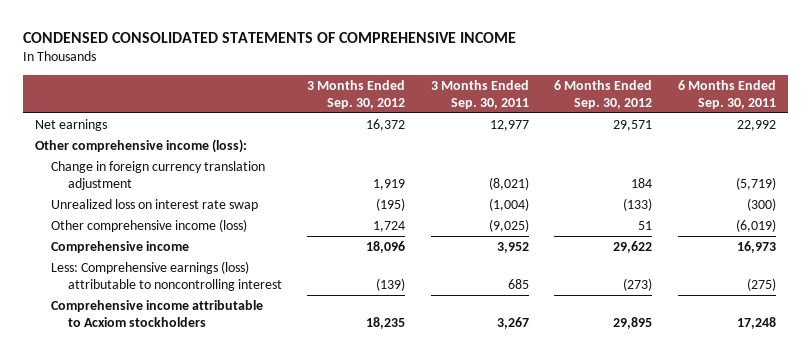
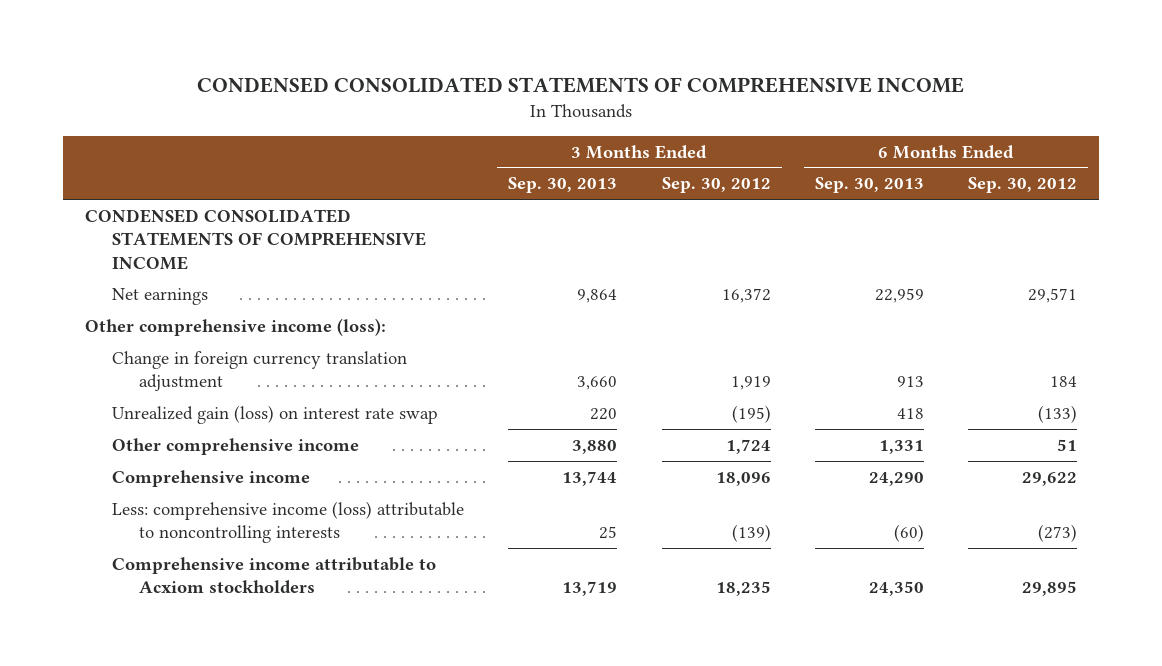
[430,79,529,109] 3 Months Ended Sep. 30, 2011 -> none
[677,79,776,109] 6 Months Ended Sep. 30, 2011 -> none
none -> [508,177,618,194] Sep. 30, 2013
none -> [814,177,924,194] Sep. 30, 2013
none -> [84,208,427,270] CONDENSED CONSOLIDATED STATEMENTS OF COMPREHENSIVE INCOME
[51,198,259,211] Unrealized loss on interest rate swap -> [112,404,439,424] Unrealized gain (loss) on interest rate swap
[51,218,248,232] Other comprehensive income (loss) -> [112,437,360,455] Other comprehensive income
[51,260,282,291] Less: Comprehensive earnings (loss) attributable to noncontrolling interest -> [112,500,465,544] Less: comprehensive income (loss) attributable to noncontrolling interests

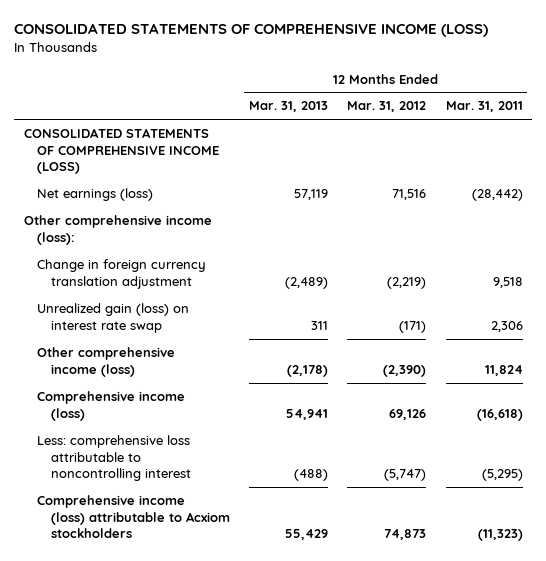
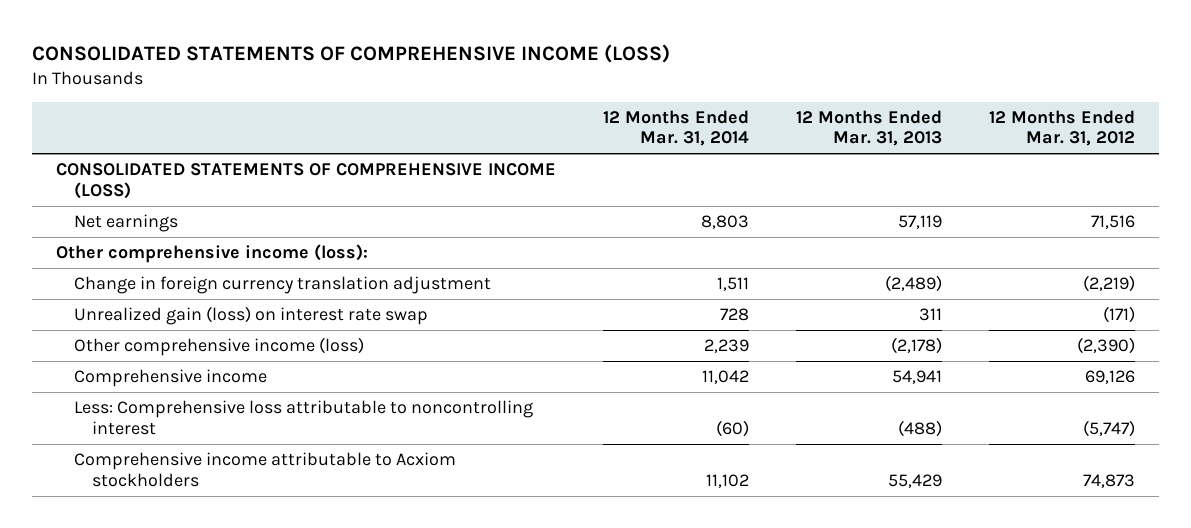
[445,101,523,113] Mar. 31, 2011 -> none
none -> [602,109,749,147] 12 Months Ended Mar. 31, 2014
[37,188,154,202] Net earnings (loss) -> [73,214,178,233] Net earnings
[37,391,186,421] Comprehensive income (loss) -> [73,369,267,388] Comprehensive income
[37,435,192,482] Less: comprehensive loss attributable to noncontrolling interest -> [73,400,533,435] Less: Comprehensive loss attributable to noncontrolling interest
[37,495,231,539] Comprehensive income (loss) attributable to Acxiom stockholders -> [73,452,456,487] Comprehensive income attributable to Acxiom stockholders

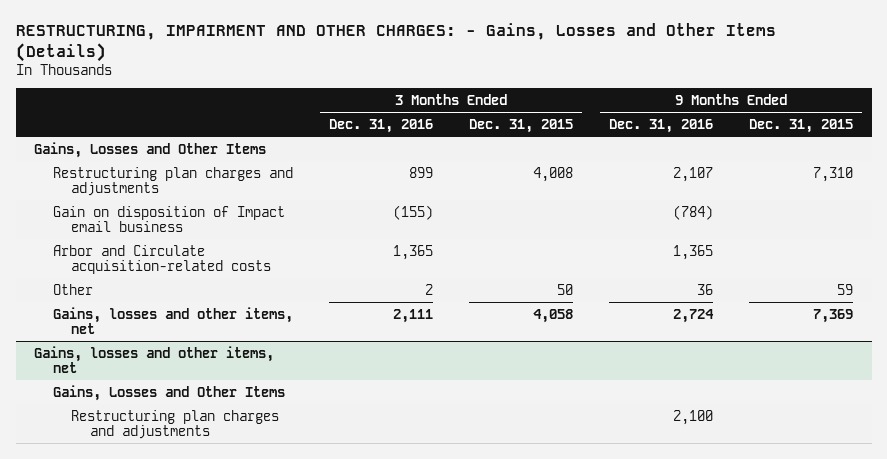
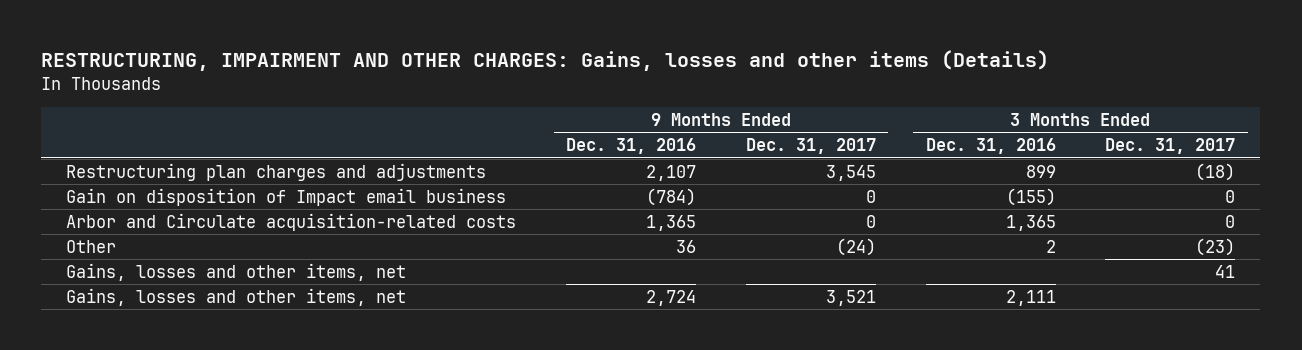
[15,23,776,63] RESTRUCTURING, IMPAIRMENT AND OTHER CHARGES: - Gains, Losses and Other Items (Details) -> [41,50,1050,72] RESTRUCTURING, IMPAIRMENT AND OTHER CHARGES: Gains, losses and other items (Details)
[469,118,574,133] Dec. 31, 2015 -> none
[749,118,854,133] Dec. 31, 2015 -> none
none -> [745,138,876,155] Dec. 31, 2017
none -> [1105,138,1236,155] Dec. 31, 2017
[33,141,266,158] Gains, Losses and Other Items -> none
none -> [66,262,407,281] Gains, losses and other items, net
[33,345,274,374] Gains, losses and other items, net -> none
[52,384,285,401] Gains, Losses and Other Items -> none
[71,409,280,440] Restructuring plan charges and adjustments -> none

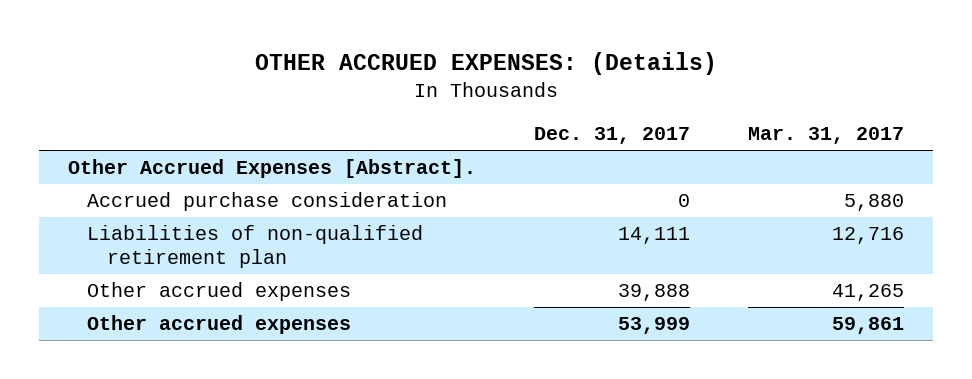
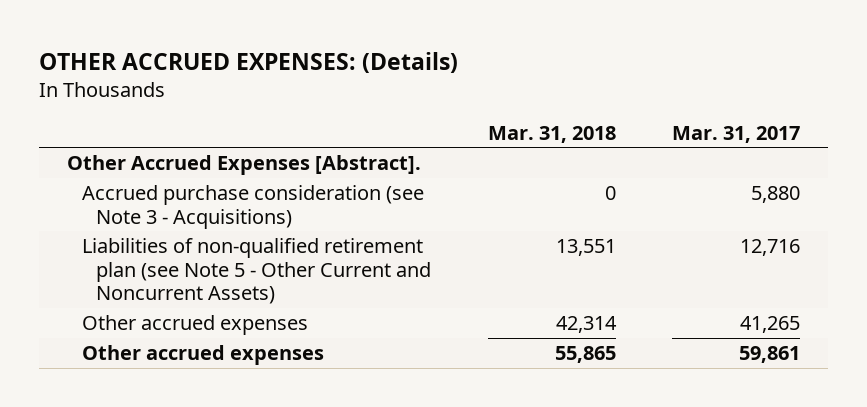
[533,127,690,145] Dec. 31, 2017 -> none
none -> [487,125,616,143] Mar. 31, 2018
[87,192,448,212] Accrued purchase consideration -> [81,185,424,229] Accrued purchase consideration (see Note 3 - Acquisitions)
[87,225,424,268] Liabilities of non-qualified retirement plan -> [81,238,432,305] Liabilities of non-qualified retirement plan (see Note 5 - Other Current and Noncurrent Assets)

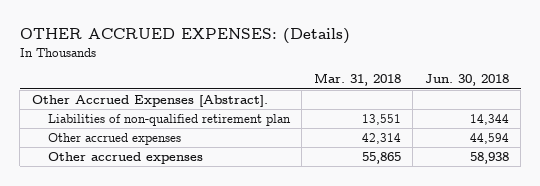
[671,125,800,143] Mar. 31, 2017 -> none
none -> [424,74,509,87] Jun. 30, 2018
[81,185,424,229] Accrued purchase consideration (see Note 3 - Acquisitions) -> none
[81,238,432,305] Liabilities of non-qualified retirement plan (see Note 5 - Other Current and Noncurrent Assets) -> [47,114,291,127] Liabilities of non-qualified retirement plan

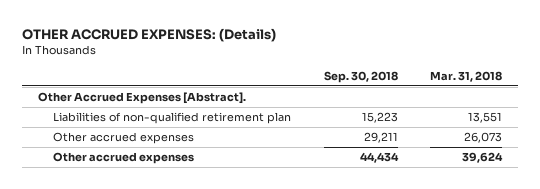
[424,74,509,87] Jun. 30, 2018 -> none
none -> [323,70,398,83] Sep. 30, 2018
[361,133,401,145] 42,314 -> [463,132,502,144] 26,073
[361,152,401,165] 55,865 -> [461,152,503,164] 39,624

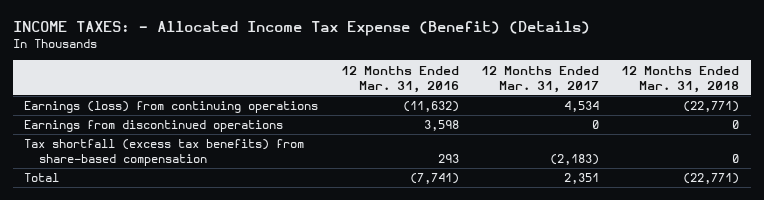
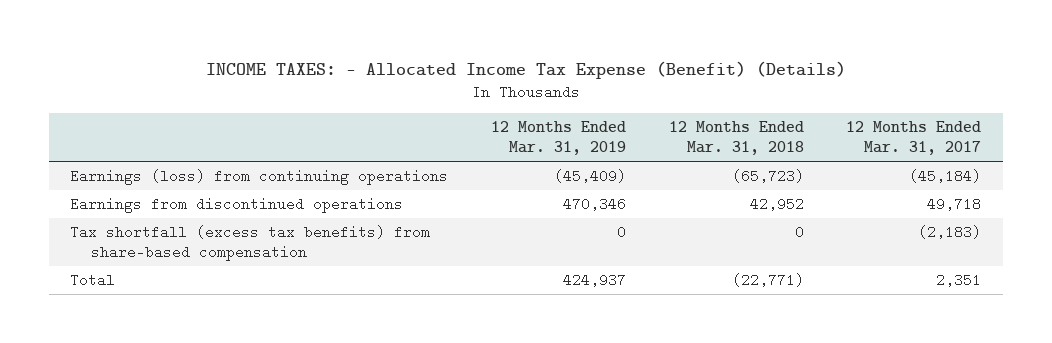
[340,65,459,93] 12 Months Ended Mar. 31, 2016 -> none
none -> [491,121,627,156] 12 Months Ended Mar. 31, 2019
[564,101,600,113] 4,534 -> [909,168,982,183] (45,184)
[683,101,740,113] (22,771) -> [731,168,804,183] (65,723)
[592,120,600,130] 0 -> [927,196,982,211] 49,718
[732,120,740,130] 0 -> [749,196,804,211] 42,952

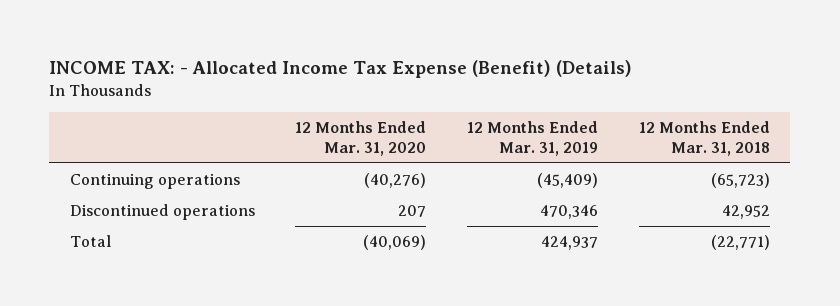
[205,60,846,79] INCOME TAXES: - Allocated Income Tax Expense (Benefit) (Details) -> [49,60,633,79] INCOME TAX: - Allocated Income Tax Expense (Benefit) (Details)
[846,121,982,156] 12 Months Ended Mar. 31, 2017 -> none
none -> [295,120,427,156] 12 Months Ended Mar. 31, 2020
[70,224,431,261] Tax shortfall (excess tax benefits) from share-based compensation -> none
[70,168,449,185] Earnings (loss) from continuing operations -> [69,173,240,190] Continuing operations
[70,196,404,213] Earnings from discontinued operations -> [69,204,255,221] Discontinued operations

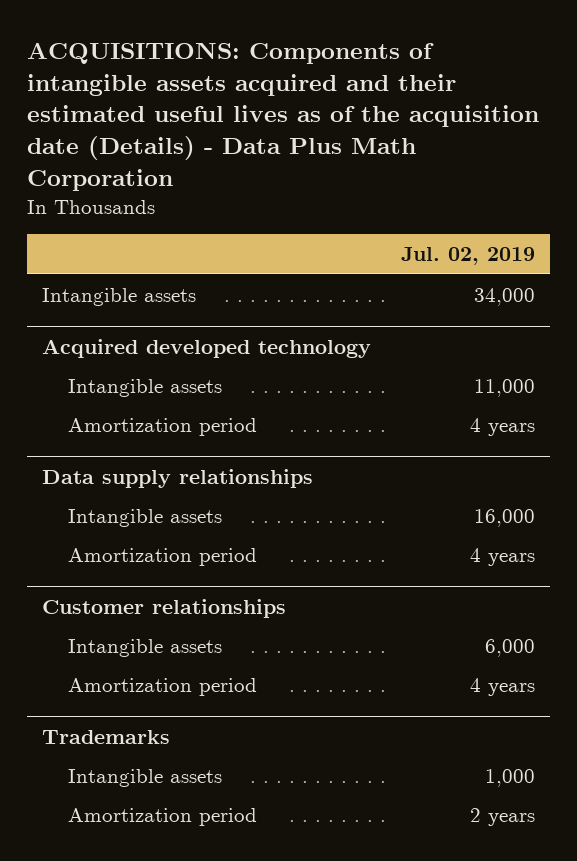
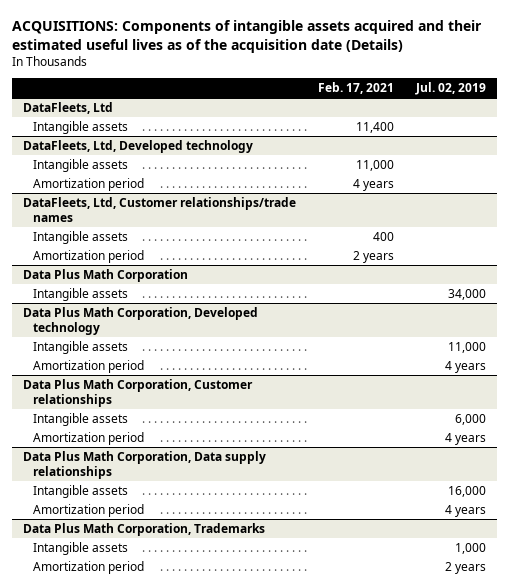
[27,41,540,192] ACQUISITIONS: Components of intangible assets acquired and their estimated useful lives as of the acquisition date (Details) - Data Plus Math Corporation -> [12,20,483,53] ACQUISITIONS: Components of intangible assets acquired and their estimated useful lives as of the acquisition date (Details)
none -> [318,82,395,95] Feb. 17, 2021
none -> [23,101,114,114] DataFleets, Ltd
none -> [33,120,129,134] Intangible assets
none -> [23,139,254,153] DataFleets, Ltd, Developed technology
none -> [33,158,129,172] Intangible assets
none -> [33,177,145,191] Amortization period
none -> [23,196,297,222] DataFleets, Ltd, Customer relationships/trade names
none -> [33,230,129,244] Intangible assets
none -> [33,249,145,263] Amortization period
none -> [23,268,189,282] Data Plus Math Corporation
[42,338,372,358] Acquired developed technology -> none
none -> [23,306,259,335] Data Plus Math Corporation, Developed technology
[42,468,314,488] Data supply relationships -> none
[67,508,222,527] Intangible assets -> none
[67,547,257,566] Amortization period -> none
[42,598,287,618] Customer relationships -> none
none -> [23,378,254,407] Data Plus Math Corporation, Customer relationships
[42,729,171,744] Trademarks -> none
none -> [23,450,267,479] Data Plus Math Corporation, Data supply relationships
none -> [33,484,129,498] Intangible assets
none -> [33,503,145,517] Amortization period
none -> [23,522,266,536] Data Plus Math Corporation, Trademarks

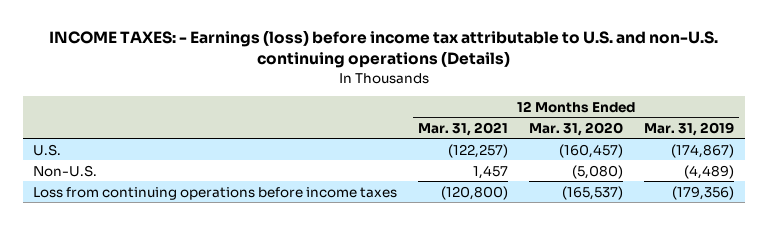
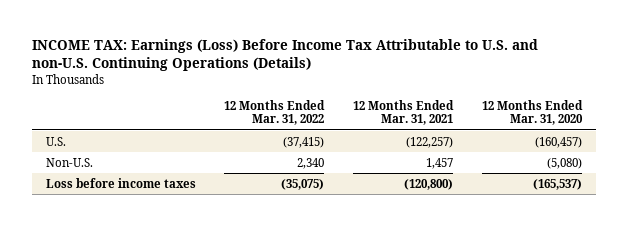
[48,30,718,69] INCOME TAXES: - Earnings (loss) before income tax attributable to U.S. and non-U.S. continuing operations (Details) -> [31,38,538,71] INCOME TAX: Earnings (Loss) Before Income Tax Attributable to U.S. and non-U.S. Continuing Operations (Details)
[644,121,735,136] Mar. 31, 2019 -> none
none -> [224,99,326,126] 12 Months Ended Mar. 31, 2022
[33,186,398,200] Loss from continuing operations before income taxes -> [45,177,196,188] Loss before income taxes

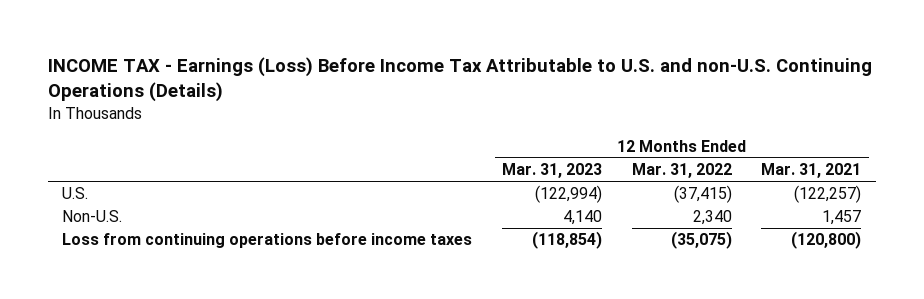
[31,38,538,71] INCOME TAX: Earnings (Loss) Before Income Tax Attributable to U.S. and non-U.S. Continuing Operations (Details) -> [47,57,872,103] INCOME TAX - Earnings (Loss) Before Income Tax Attributable to U.S. and non-U.S. Continuing Operations (Details)
[481,99,583,126] 12 Months Ended Mar. 31, 2020 -> none
none -> [502,163,603,179] Mar. 31, 2023
[45,177,196,188] Loss before income taxes -> [62,233,473,249] Loss from continuing operations before income taxes

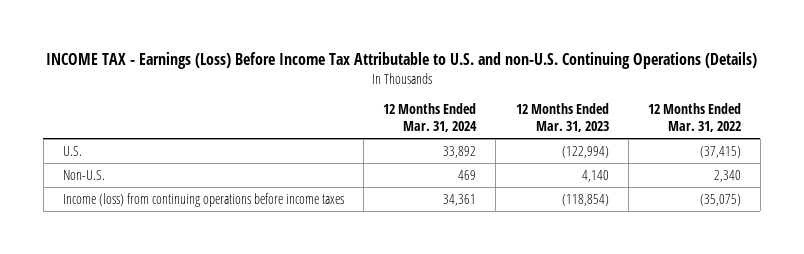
[761,163,862,179] Mar. 31, 2021 -> none
none -> [383,103,478,133] 12 Months Ended Mar. 31, 2024
[62,233,473,249] Loss from continuing operations before income taxes -> [63,192,345,207] Income (loss) from continuing operations before income taxes

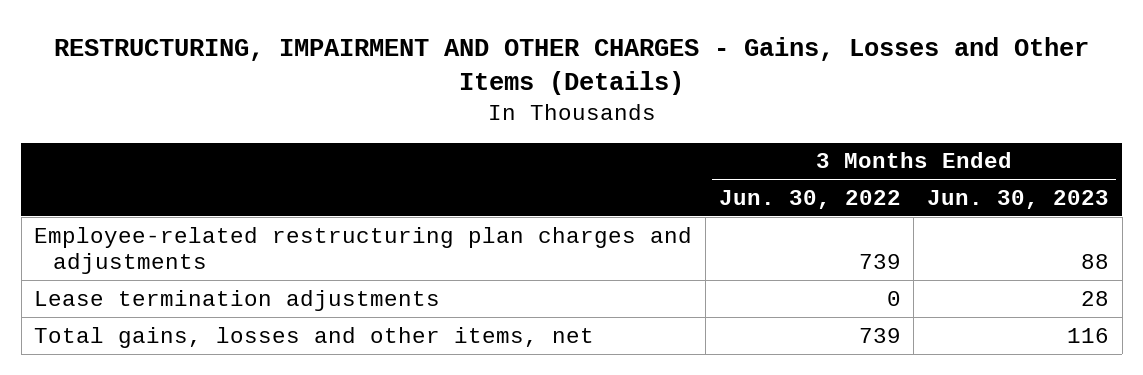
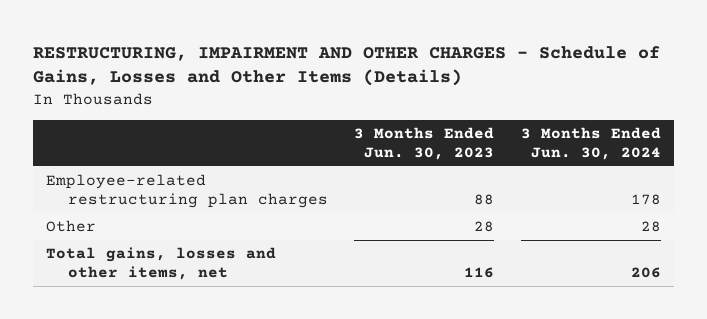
[53,36,1089,96] RESTRUCTURING, IMPAIRMENT AND OTHER CHARGES - Gains, Losses and Other Items (Details) -> [32,45,660,87] RESTRUCTURING, IMPAIRMENT AND OTHER CHARGES - Schedule of Gains, Losses and Other Items (Details)
[718,189,901,209] Jun. 30, 2022 -> none
none -> [520,126,661,160] 3 Months Ended Jun. 30, 2024
[34,289,441,311] Lease termination adjustments -> none
[34,226,693,275] Employee-related restructuring plan charges and adjustments -> [46,174,328,208] Employee-related restructuring plan charges
none -> [46,220,97,233] Other

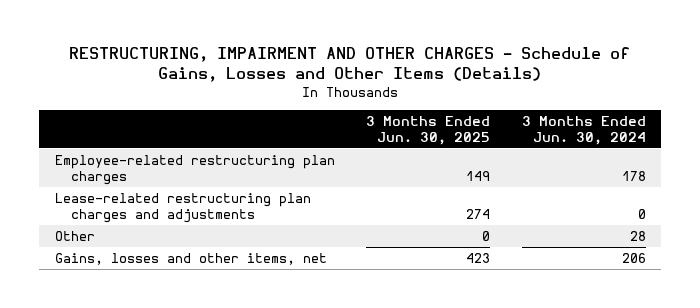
[354,126,495,160] 3 Months Ended Jun. 30, 2023 -> none
none -> [366,115,491,145] 3 Months Ended Jun. 30, 2025
none -> [54,192,311,224] Lease-related restructuring plan charges and adjustments
[46,247,277,280] Total gains, losses and other items, net -> [54,252,327,265] Gains, losses and other items, net

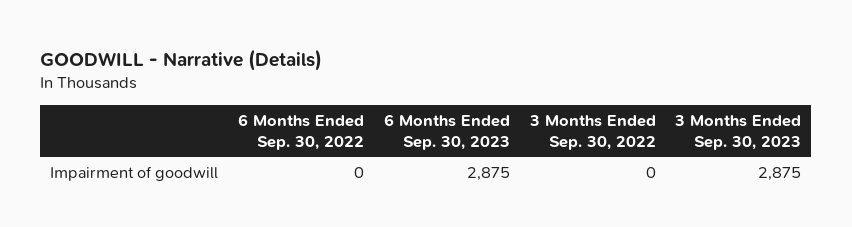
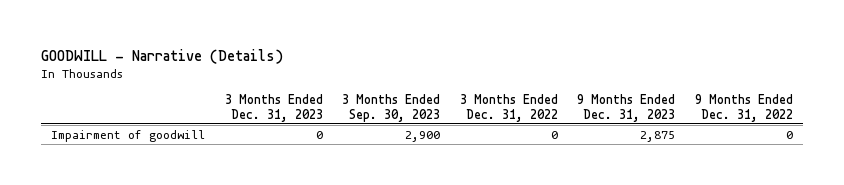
[237,113,364,151] 6 Months Ended Sep. 30, 2022 -> none
[383,113,510,151] 6 Months Ended Sep. 30, 2023 -> none
[528,114,656,151] 3 Months Ended Sep. 30, 2022 -> none
none -> [224,94,323,123] 3 Months Ended Dec. 31, 2023
none -> [459,94,558,123] 3 Months Ended Dec. 31, 2022
none -> [577,94,676,123] 9 Months Ended Dec. 31, 2023
none -> [694,94,793,123] 9 Months Ended Dec. 31, 2022
[758,166,802,181] 2,875 -> [405,130,441,142] 2,900

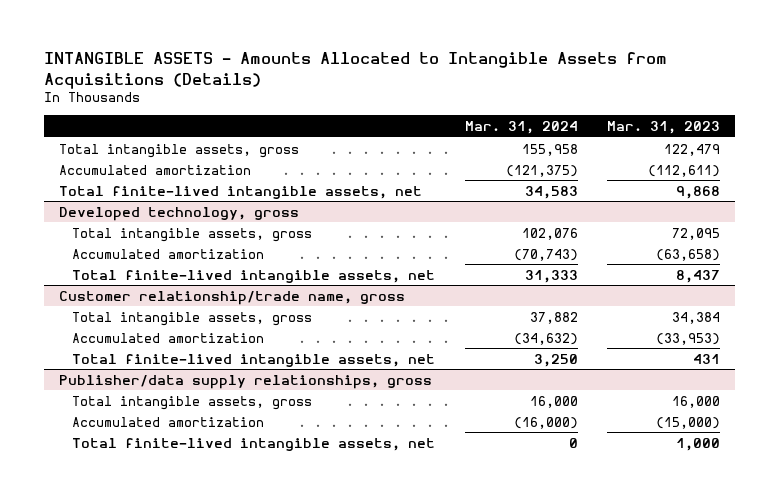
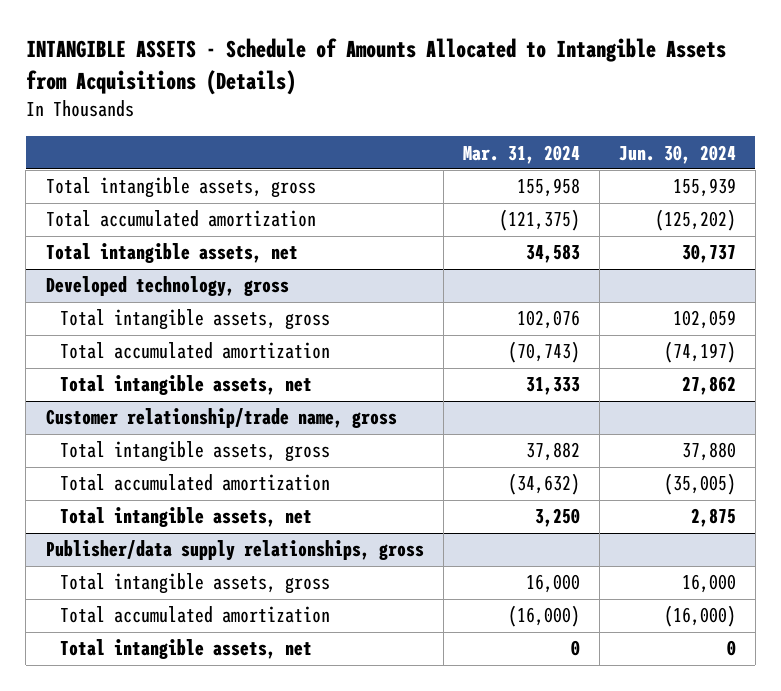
[43,52,667,89] INTANGIBLE ASSETS - Amounts Allocated to Intangible Assets from Acquisitions (Details) -> [25,38,726,95] INTANGIBLE ASSETS - Schedule of Amounts Allocated to Intangible Assets from Acquisitions (Details)
[606,120,720,134] Mar. 31, 2023 -> none
none -> [618,144,736,164] Jun. 30, 2024
[58,164,251,175] Accumulated amortization -> [45,210,316,228] Total accumulated amortization
[58,185,422,199] Total finite-lived intangible assets, net -> [45,243,298,264] Total intangible assets, net
[72,248,265,259] Accumulated amortization -> [60,342,331,360] Total accumulated amortization
[72,269,436,283] Total finite-lived intangible assets, net -> [60,375,313,396] Total intangible assets, net
[72,332,265,343] Accumulated amortization -> [60,474,331,492] Total accumulated amortization
[72,353,436,367] Total finite-lived intangible assets, net -> [60,507,313,528] Total intangible assets, net
[72,416,265,427] Accumulated amortization -> [60,606,331,624] Total accumulated amortization
[72,437,436,451] Total finite-lived intangible assets, net -> [60,639,313,660] Total intangible assets, net

